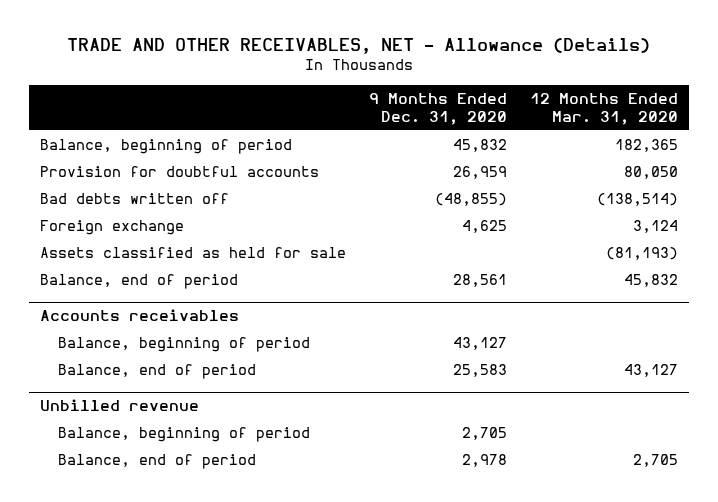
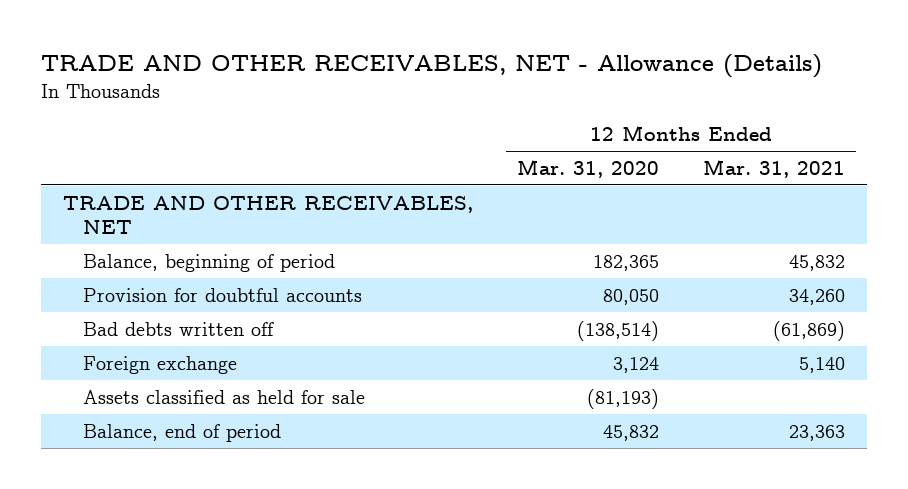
[368,92,507,126] 9 Months Ended Dec. 31, 2020 -> none
none -> [703,158,846,178] Mar. 31, 2021
none -> [63,195,474,234] TRADE AND OTHER RECEIVABLES, NET
[40,308,240,321] Accounts receivables -> none
[58,336,311,352] Balance, beginning of period -> none
[58,363,257,379] Balance, end of period -> none
[40,398,200,411] Unbilled revenue -> none
[58,426,311,442] Balance, beginning of period -> none
[58,453,257,469] Balance, end of period -> none

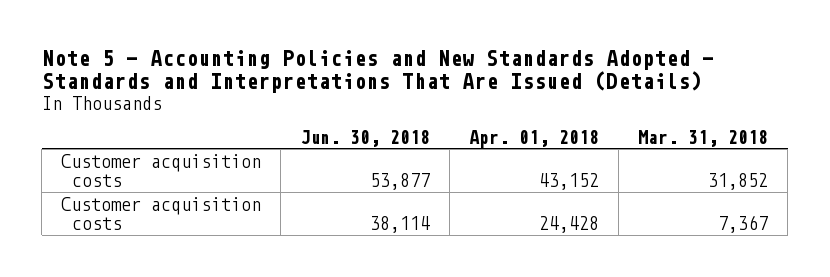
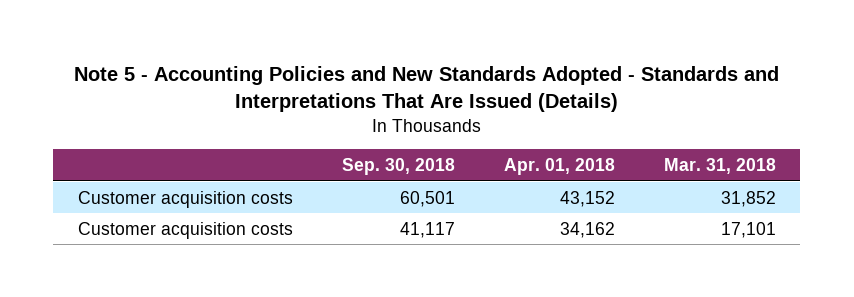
[300,129,431,147] Jun. 30, 2018 -> none
none -> [341,158,455,176] Sep. 30, 2018
[539,216,600,234] 24,428 -> [559,221,615,238] 34,162
[718,215,769,234] 7,367 -> [720,221,776,238] 17,101

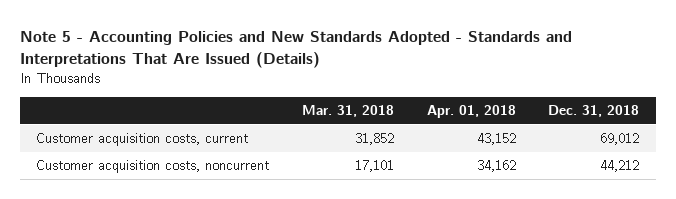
[341,158,455,176] Sep. 30, 2018 -> none
none -> [548,104,640,117] Dec. 31, 2018
[77,190,293,208] Customer acquisition costs -> [36,133,249,147] Customer acquisition costs, current
[77,221,293,239] Customer acquisition costs -> [36,160,270,174] Customer acquisition costs, noncurrent

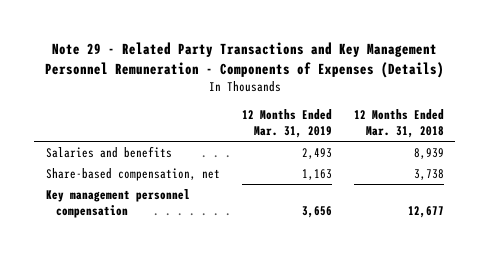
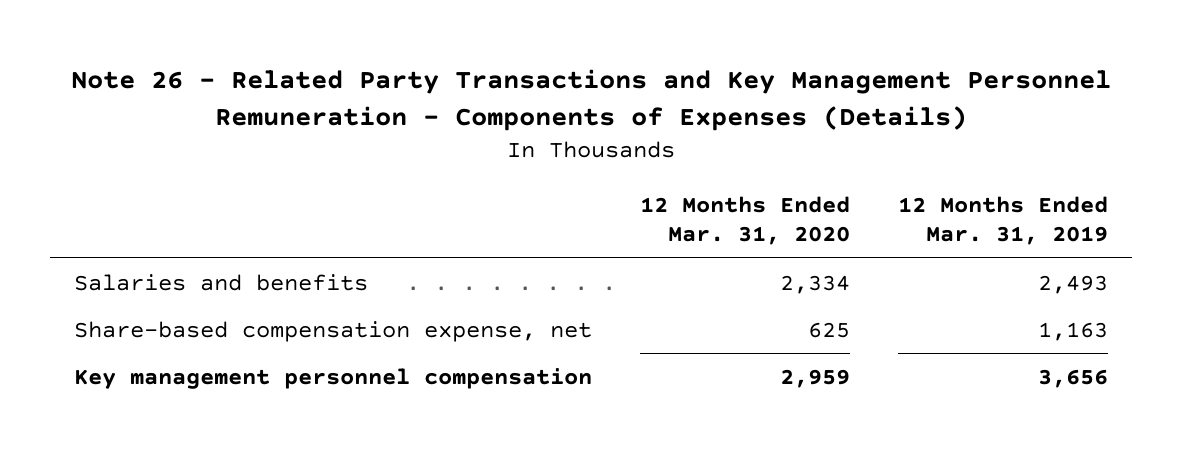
[44,42,444,78] Note 29 - Related Party Transactions and Key Management Personnel Remuneration - Components of Expenses (Details) -> [70,68,1111,131] Note 26 - Related Party Transactions and Key Management Personnel Remuneration - Components of Expenses (Details)
[354,108,445,139] 12 Months Ended Mar. 31, 2018 -> none
none -> [639,196,850,246] 12 Months Ended Mar. 31, 2020
[45,167,220,181] Share-based compensation, net -> [74,320,593,342] Share-based compensation expense, net

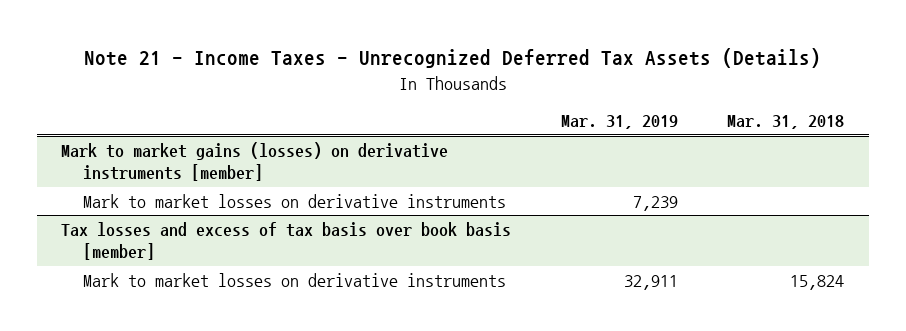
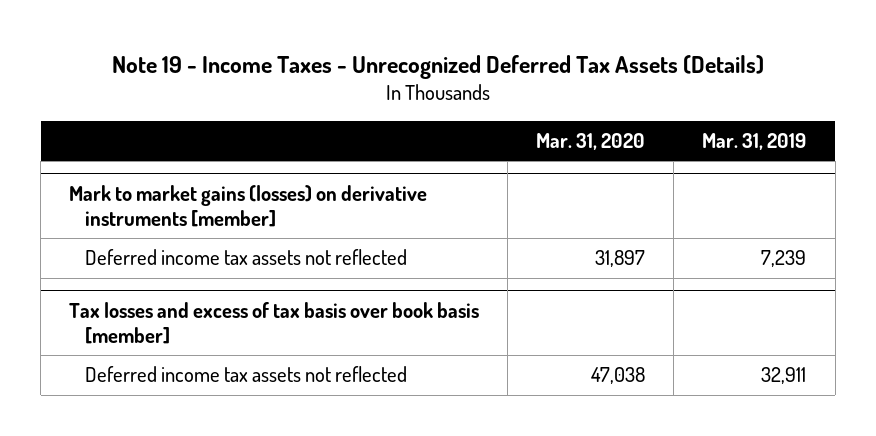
[83,48,821,69] Note 21 - Income Taxes - Unrecognized Deferred Tax Assets (Details) -> [111,54,764,79] Note 19 - Income Taxes - Unrecognized Deferred Tax Assets (Details)
[727,115,845,130] Mar. 31, 2018 -> none
none -> [536,133,646,151] Mar. 31, 2020
[83,193,507,208] Mark to market losses on derivative instruments -> [84,249,407,266] Deferred income tax assets not reflected
[83,272,507,287] Mark to market losses on derivative instruments -> [84,366,407,383] Deferred income tax assets not reflected

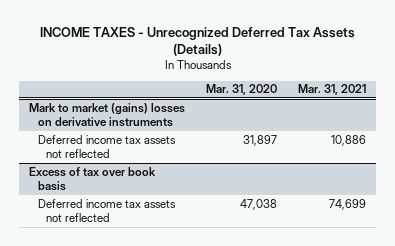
[111,54,764,79] Note 19 - Income Taxes - Unrecognized Deferred Tax Assets (Details) -> [39,26,355,57] INCOME TAXES - Unrecognized Deferred Tax Assets (Details)
[702,133,807,151] Mar. 31, 2019 -> none
none -> [297,84,366,96] Mar. 31, 2021
[69,184,428,228] Mark to market gains (losses) on derivative instruments [member] -> [29,102,186,128] Mark to market (gains) losses on derivative instruments
[69,301,480,345] Tax losses and excess of tax basis over book basis [member] -> [29,166,157,192] Excess of tax over book basis

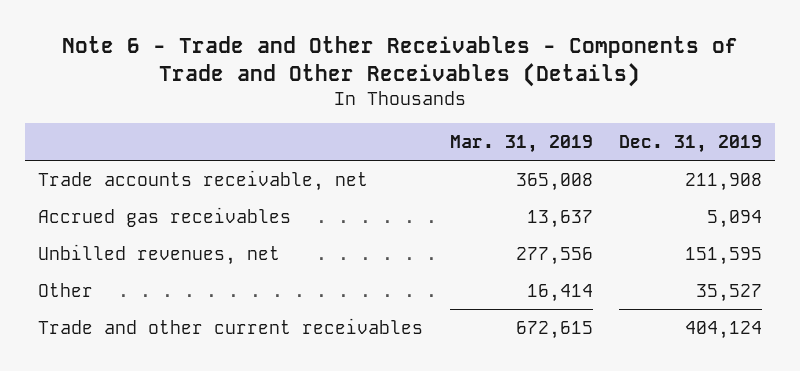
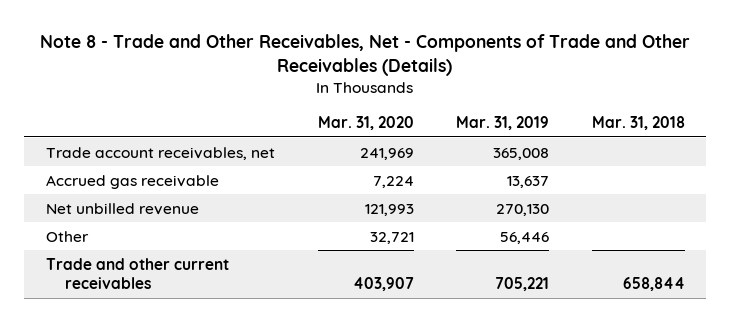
[62,36,739,88] Note 6 - Trade and Other Receivables - Components of Trade and Other Receivables (Details) -> [40,34,691,77] Note 8 - Trade and Other Receivables, Net - Components of Trade and Other Receivables (Details)
[618,135,762,154] Dec. 31, 2019 -> none
none -> [317,115,414,130] Mar. 31, 2020
none -> [592,115,686,130] Mar. 31, 2018
[38,169,369,191] Trade accounts receivable, net -> [45,146,275,160] Trade account receivables, net
[38,206,292,227] Accrued gas receivables -> [45,174,219,189] Accrued gas receivable
[38,243,281,265] Unbilled revenues, net -> [45,202,199,215] Net unbilled revenue
[515,246,593,265] 277,556 -> [496,203,550,216] 270,130
[526,283,593,302] 16,414 -> [500,231,550,244] 56,446
[515,320,593,339] 672,615 -> [495,277,550,292] 705,221

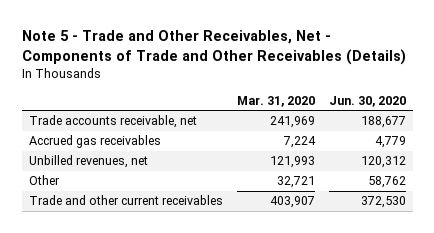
[40,34,691,77] Note 8 - Trade and Other Receivables, Net - Components of Trade and Other Receivables (Details) -> [21,30,406,65] Note 5 - Trade and Other Receivables, Net - Components of Trade and Other Receivables (Details)
[456,115,550,130] Mar. 31, 2019 -> none
[592,115,686,130] Mar. 31, 2018 -> none
none -> [328,95,406,107] Jun. 30, 2020
[45,146,275,160] Trade account receivables, net -> [28,115,197,129] Trade accounts receivable, net
[45,174,219,189] Accrued gas receivable -> [28,135,161,149] Accrued gas receivables
[45,202,199,215] Net unbilled revenue -> [28,155,148,169] Unbilled revenues, net

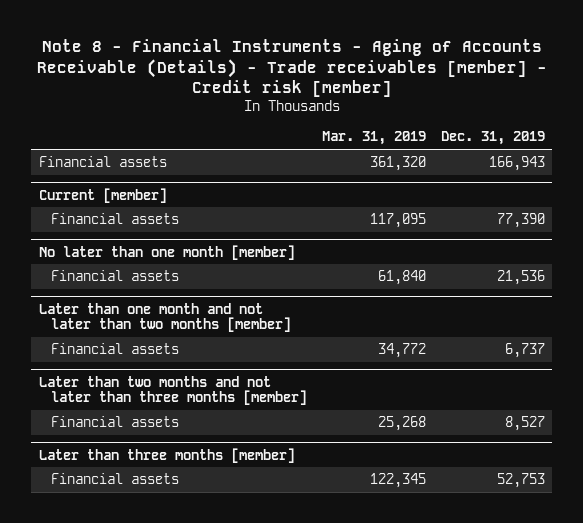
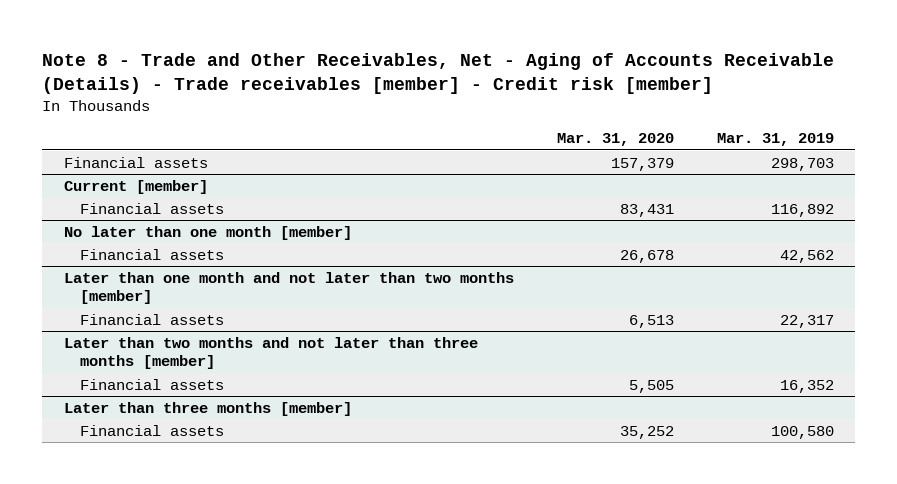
[36,38,547,98] Note 8 - Financial Instruments - Aging of Accounts Receivable (Details) - Trade receivables [member] - Credit risk [member] -> [42,53,835,95] Note 8 - Trade and Other Receivables, Net - Aging of Accounts Receivable (Details) - Trade receivables [member] - Credit risk [member]
[440,131,545,146] Dec. 31, 2019 -> none
none -> [556,133,674,147] Mar. 31, 2020
[370,155,427,171] 361,320 -> [770,157,834,171] 298,703
[370,212,427,228] 117,095 -> [770,203,834,217] 116,892
[378,269,427,285] 61,840 -> [779,249,834,263] 42,562
[378,342,427,358] 34,772 -> [779,314,834,328] 22,317
[378,415,427,431] 25,268 -> [779,379,834,393] 16,352
[370,472,427,488] 122,345 -> [770,425,834,439] 100,580

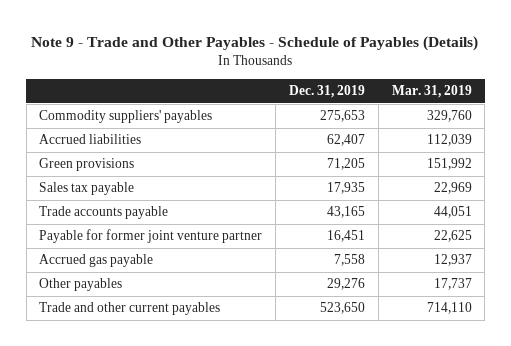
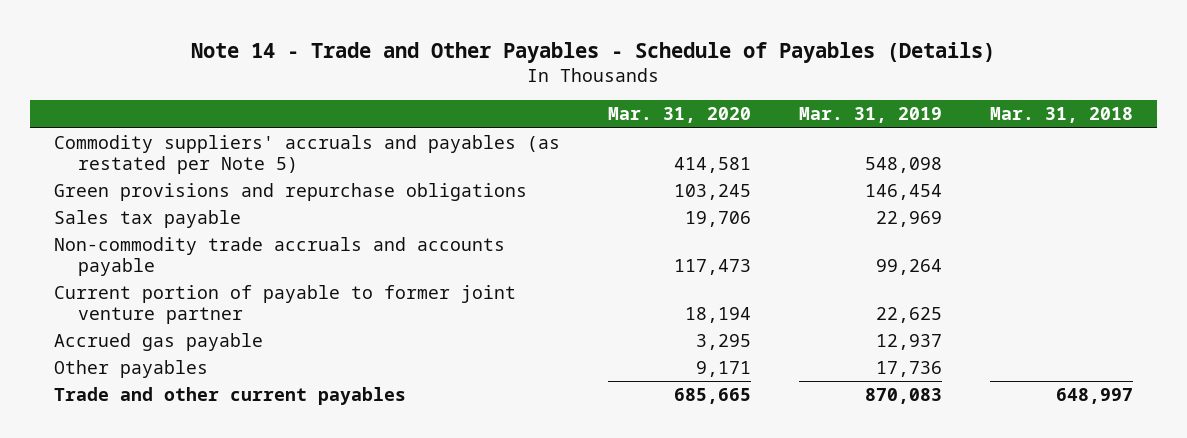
[31,36,479,52] Note 9 - Trade and Other Payables - Schedule of Payables (Details) -> [191,42,996,64] Note 14 - Trade and Other Payables - Schedule of Payables (Details)
[288,85,365,99] Dec. 31, 2019 -> none
none -> [607,107,751,124] Mar. 31, 2020
none -> [989,107,1133,124] Mar. 31, 2018
[39,134,142,145] Accrued liabilities -> none
[39,110,213,124] Commodity suppliers' payables -> [54,135,561,174] Commodity suppliers' accruals and payables (as restated per Note 5)
[426,110,472,123] 329,760 -> [864,156,942,173] 548,098
[39,158,135,172] Green provisions -> [54,183,528,202] Green provisions and repurchase obligations
[426,158,472,171] 151,992 -> [864,184,942,201] 146,454
[39,206,169,220] Trade accounts payable -> [54,237,506,276] Non-commodity trade accruals and accounts payable
[433,206,472,219] 44,051 -> [875,258,942,275] 99,264
[39,229,263,244] Payable for former joint venture partner -> [54,285,517,324] Current portion of payable to former joint venture partner
[433,278,472,291] 17,737 -> [875,361,942,378] 17,736
[426,302,472,315] 714,110 -> [864,388,942,405] 870,083

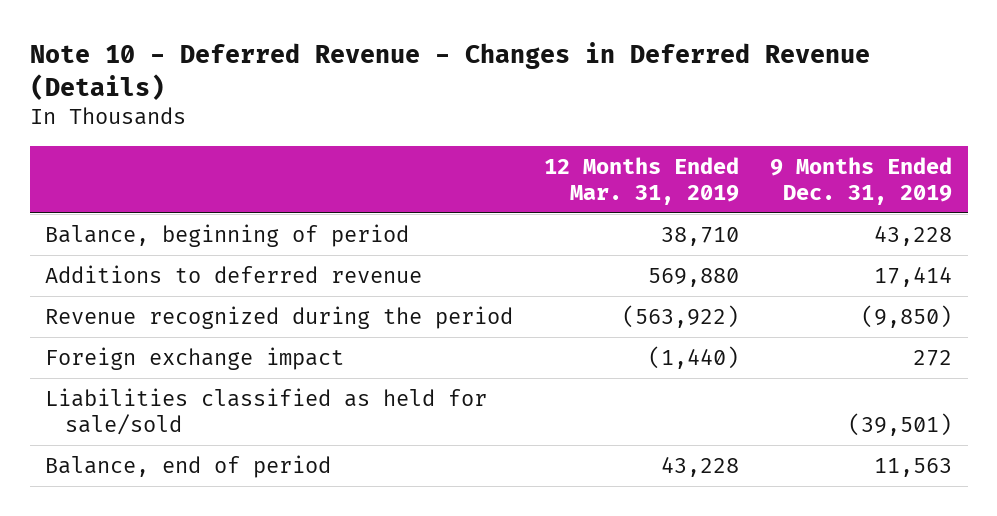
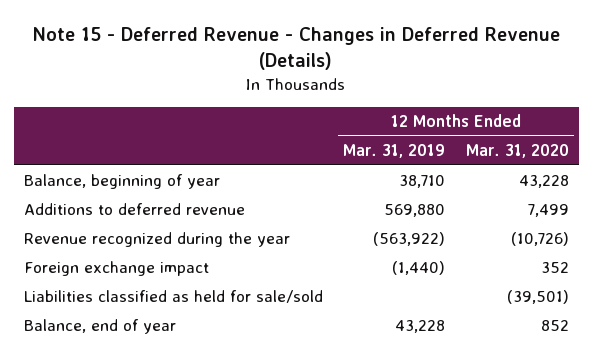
[29,41,870,100] Note 10 - Deferred Revenue - Changes in Deferred Revenue (Details) -> [32,26,561,71] Note 15 - Deferred Revenue - Changes in Deferred Revenue (Details)
[770,156,953,205] 9 Months Ended Dec. 31, 2019 -> none
none -> [465,144,569,159] Mar. 31, 2020
[45,223,410,247] Balance, beginning of period -> [24,174,221,190] Balance, beginning of year
[45,305,514,329] Revenue recognized during the period -> [24,232,291,248] Revenue recognized during the year
[45,454,332,478] Balance, end of period -> [24,319,177,335] Balance, end of year

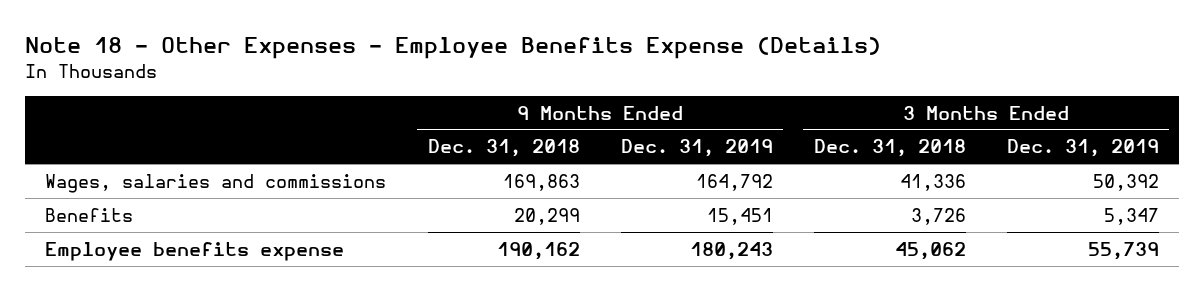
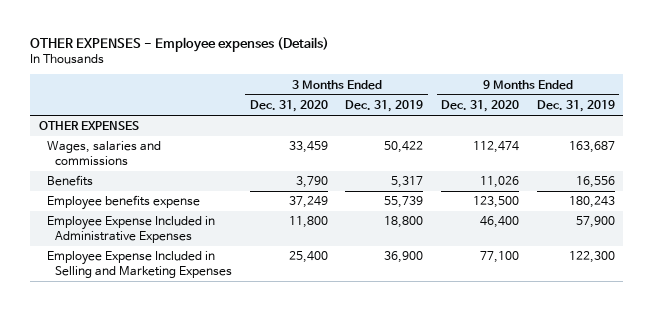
[24,37,881,60] Note 18 - Other Expenses - Employee Benefits Expense (Details) -> [29,36,329,52] OTHER EXPENSES - Employee expenses (Details)
[427,139,580,158] Dec. 31, 2018 -> none
[813,139,966,158] Dec. 31, 2018 -> none
none -> [249,100,328,113] Dec. 31, 2020
none -> [441,100,520,113] Dec. 31, 2020
none -> [38,121,139,131] OTHER EXPENSES
[695,173,773,191] 164,792 -> [568,141,615,154] 163,687
[1092,173,1159,191] 50,392 -> [384,141,424,154] 50,422
[706,207,773,225] 15,451 -> [575,176,615,189] 16,556
[1103,207,1159,225] 5,347 -> [391,176,424,189] 5,317
none -> [46,216,215,243] Employee Expense Included in Administrative Expenses
none -> [46,251,233,278] Employee Expense Included in Selling and Marketing Expenses

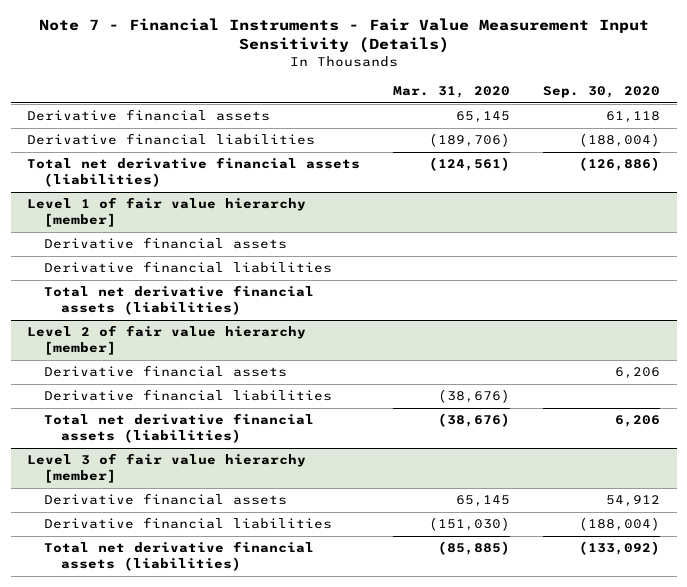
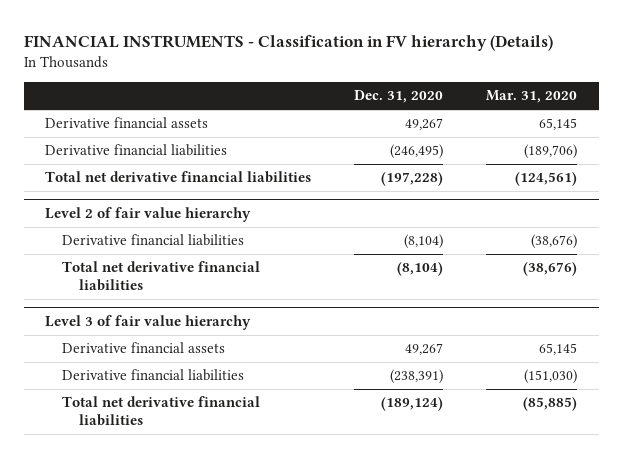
[38,17,649,54] Note 7 - Financial Instruments - Fair Value Measurement Input Sensitivity (Details) -> [23,34,553,51] FINANCIAL INSTRUMENTS - Classification in FV hierarchy (Details)
[543,85,661,98] Sep. 30, 2020 -> none
none -> [354,90,444,104] Dec. 31, 2020
[27,197,307,228] Level 1 of fair value hierarchy [member] -> none
[44,237,288,250] Derivative financial assets -> none
[44,261,333,274] Derivative financial liabilities -> none
[44,285,315,316] Total net derivative financial assets (liabilities) -> none
[44,365,288,378] Derivative financial assets -> none
[27,157,361,188] Total net derivative financial assets (liabilities) -> [45,171,312,184] Total net derivative financial liabilities
[27,325,307,356] Level 2 of fair value hierarchy [member] -> [45,207,252,223] Level 2 of fair value hierarchy
[44,413,315,444] Total net derivative financial assets (liabilities) -> [62,261,261,292] Total net derivative financial liabilities
[27,453,307,484] Level 3 of fair value hierarchy [member] -> [45,315,252,331] Level 3 of fair value hierarchy
[44,541,315,572] Total net derivative financial assets (liabilities) -> [62,396,261,427] Total net derivative financial liabilities

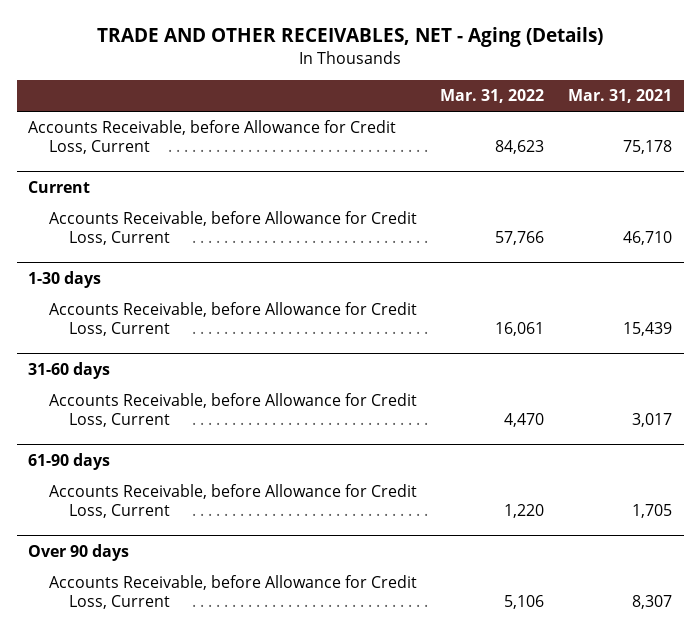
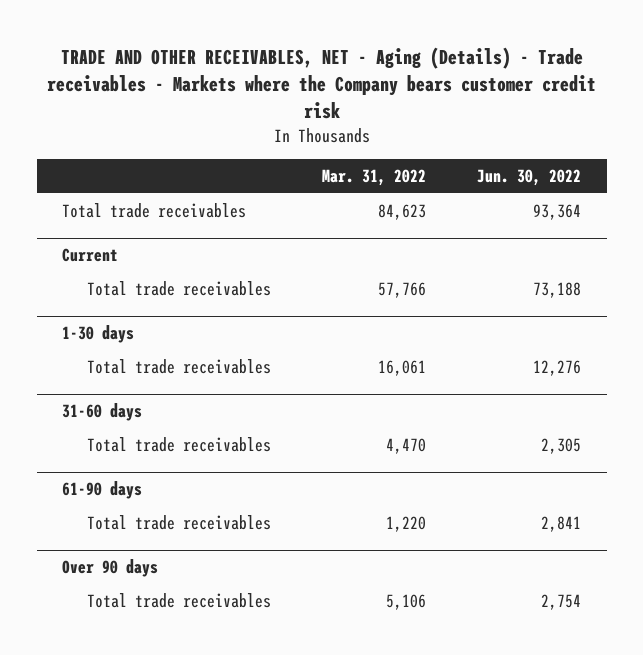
[97,26,604,47] TRADE AND OTHER RECEIVABLES, NET - Aging (Details) -> [46,46,596,120] TRADE AND OTHER RECEIVABLES, NET - Aging (Details) - Trade receivables - Markets where the Company bears customer credit risk
[567,89,672,104] Mar. 31, 2021 -> none
none -> [477,169,582,187] Jun. 30, 2022
[28,120,397,155] Accounts Receivable, before Allowance for Credit Loss, Current -> [62,202,247,218] Total trade receivables
[48,211,417,246] Accounts Receivable, before Allowance for Credit Loss, Current -> [86,280,271,296] Total trade receivables
[48,302,417,337] Accounts Receivable, before Allowance for Credit Loss, Current -> [86,358,271,374] Total trade receivables
[48,393,417,428] Accounts Receivable, before Allowance for Credit Loss, Current -> [86,436,271,452] Total trade receivables
[48,484,417,519] Accounts Receivable, before Allowance for Credit Loss, Current -> [86,514,271,530] Total trade receivables
[48,575,417,610] Accounts Receivable, before Allowance for Credit Loss, Current -> [86,592,271,608] Total trade receivables

